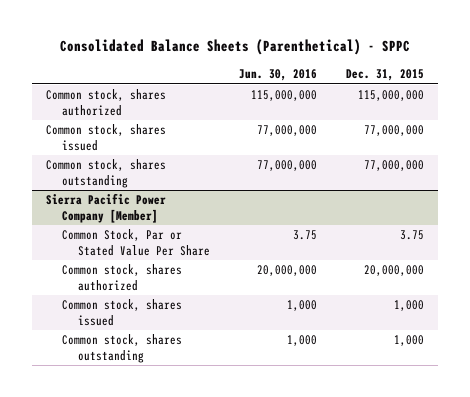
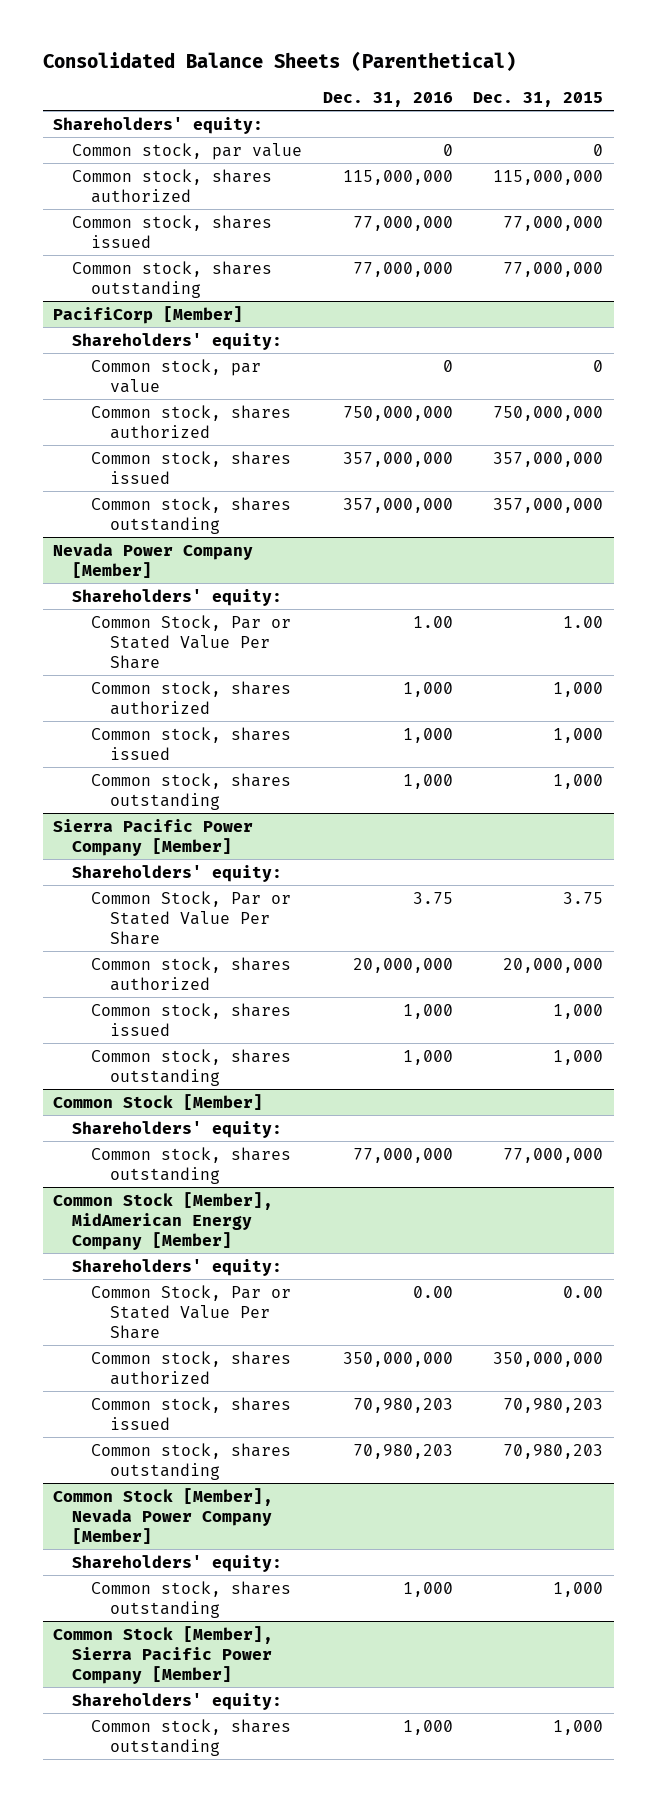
[60,39,411,56] Consolidated Balance Sheets (Parenthetical) - SPPC -> [42,50,516,71] Consolidated Balance Sheets (Parenthetical)
[238,69,317,82] Jun. 30, 2016 -> none
none -> [322,91,453,107] Dec. 31, 2016
none -> [53,116,264,134] Shareholders' equity:
none -> [72,142,303,160] Common stock, par value
none -> [53,305,244,324] PacifiCorp [Member]
none -> [72,332,283,350] Shareholders' equity:
none -> [91,358,262,393] Common stock, par value
none -> [91,404,292,439] Common stock, shares authorized
none -> [91,450,292,484] Common stock, shares issued
none -> [91,496,292,534] Common stock, shares outstanding
none -> [53,542,254,578] Nevada Power Company [Member]
none -> [72,588,283,606] Shareholders' equity:
none -> [91,614,292,669] Common Stock, Par or Stated Value Per Share
none -> [91,680,292,715] Common stock, shares authorized
none -> [91,726,292,760] Common stock, shares issued
none -> [91,772,292,810] Common stock, shares outstanding
none -> [72,864,283,882] Shareholders' equity:
none -> [53,1093,264,1110] Common Stock [Member]
none -> [72,1120,283,1138] Shareholders' equity:
none -> [91,1146,292,1184] Common stock, shares outstanding
none -> [53,1191,274,1250] Common Stock [Member], MidAmerican Energy Company [Member]
none -> [72,1258,283,1276] Shareholders' equity:
none -> [91,1284,292,1339] Common Stock, Par or Stated Value Per Share
none -> [91,1350,292,1385] Common stock, shares authorized
none -> [91,1396,292,1430] Common stock, shares issued
none -> [91,1442,292,1480] Common stock, shares outstanding
none -> [53,1487,274,1544] Common Stock [Member], Nevada Power Company [Member]
none -> [72,1554,283,1572] Shareholders' equity:
none -> [91,1580,292,1618] Common stock, shares outstanding
none -> [53,1625,274,1684] Common Stock [Member], Sierra Pacific Power Company [Member]
none -> [72,1692,283,1710] Shareholders' equity:
none -> [91,1718,292,1756] Common stock, shares outstanding

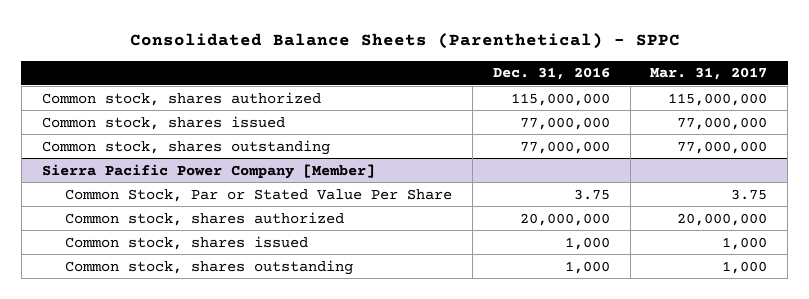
[42,50,516,71] Consolidated Balance Sheets (Parenthetical) -> [129,33,680,50] Consolidated Balance Sheets (Parenthetical) - SPPC
[473,91,604,107] Dec. 31, 2015 -> none
none -> [650,67,768,81] Mar. 31, 2017
[53,116,264,134] Shareholders' equity: -> none
[72,142,303,160] Common stock, par value -> none
[53,305,244,324] PacifiCorp [Member] -> none
[72,332,283,350] Shareholders' equity: -> none
[91,358,262,393] Common stock, par value -> none
[91,404,292,439] Common stock, shares authorized -> none
[91,450,292,484] Common stock, shares issued -> none
[91,496,292,534] Common stock, shares outstanding -> none
[53,542,254,578] Nevada Power Company [Member] -> none
[72,588,283,606] Shareholders' equity: -> none
[91,614,292,669] Common Stock, Par or Stated Value Per Share -> none
[91,680,292,715] Common stock, shares authorized -> none
[91,726,292,760] Common stock, shares issued -> none
[91,772,292,810] Common stock, shares outstanding -> none
[72,864,283,882] Shareholders' equity: -> none
[53,1093,264,1110] Common Stock [Member] -> none
[72,1120,283,1138] Shareholders' equity: -> none
[91,1146,292,1184] Common stock, shares outstanding -> none
[53,1191,274,1250] Common Stock [Member], MidAmerican Energy Company [Member] -> none
[72,1258,283,1276] Shareholders' equity: -> none
[91,1284,292,1339] Common Stock, Par or Stated Value Per Share -> none
[91,1350,292,1385] Common stock, shares authorized -> none
[91,1396,292,1430] Common stock, shares issued -> none
[91,1442,292,1480] Common stock, shares outstanding -> none
[53,1487,274,1544] Common Stock [Member], Nevada Power Company [Member] -> none
[72,1554,283,1572] Shareholders' equity: -> none
[91,1580,292,1618] Common stock, shares outstanding -> none
[53,1625,274,1684] Common Stock [Member], Sierra Pacific Power Company [Member] -> none
[72,1692,283,1710] Shareholders' equity: -> none
[91,1718,292,1756] Common stock, shares outstanding -> none

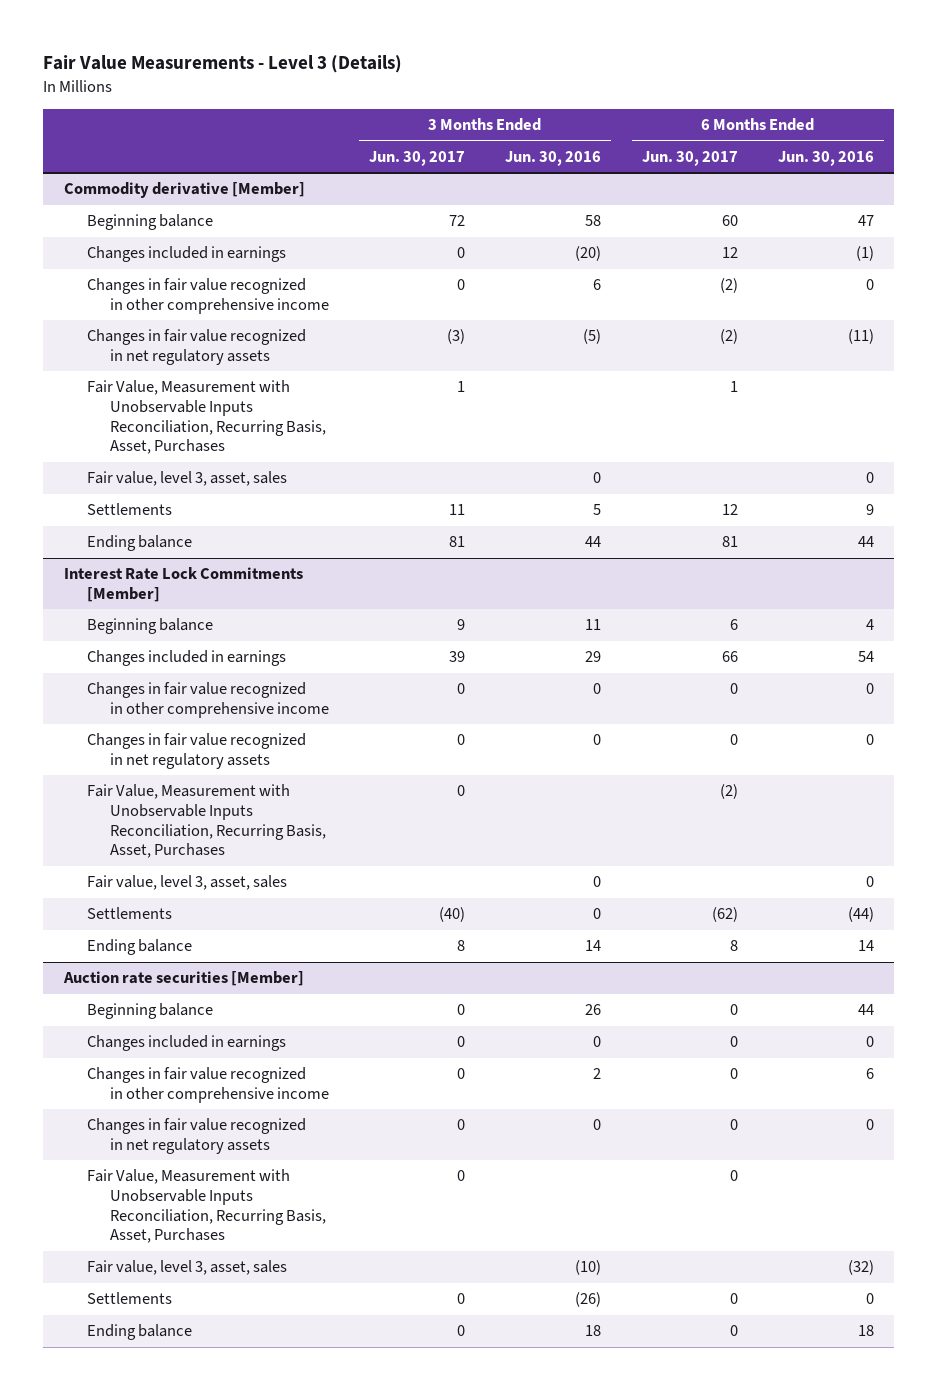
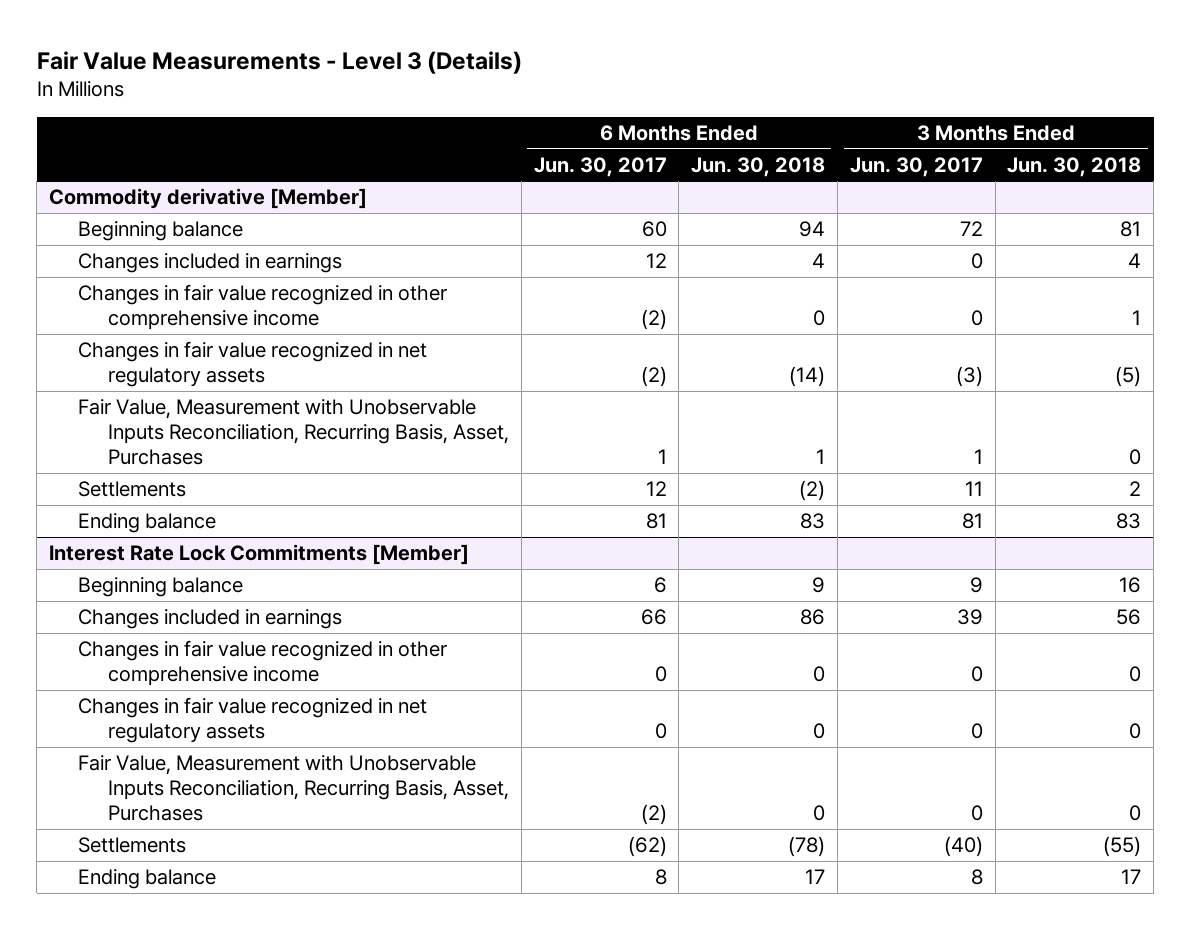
[505,150,602,166] Jun. 30, 2016 -> none
[777,150,874,166] Jun. 30, 2016 -> none
none -> [691,156,826,177] Jun. 30, 2018
none -> [1007,156,1142,177] Jun. 30, 2018
[86,471,287,487] Fair value, level 3, asset, sales -> none
[86,875,287,891] Fair value, level 3, asset, sales -> none
[62,971,304,987] Auction rate securities [Member] -> none
[86,1003,213,1020] Beginning balance -> none
[86,1035,286,1052] Changes included in earnings -> none
[86,1067,329,1104] Changes in fair value recognized in other comprehensive income -> none
[86,1118,306,1155] Changes in fair value recognized in net regulatory assets -> none
[86,1169,326,1244] Fair Value, Measurement with Unobservable Inputs Reconciliation, Recurring Basis, Asset, Purchases -> none
[86,1260,287,1276] Fair value, level 3, asset, sales -> none
[86,1292,172,1305] Settlements -> none
[86,1324,192,1341] Ending balance -> none

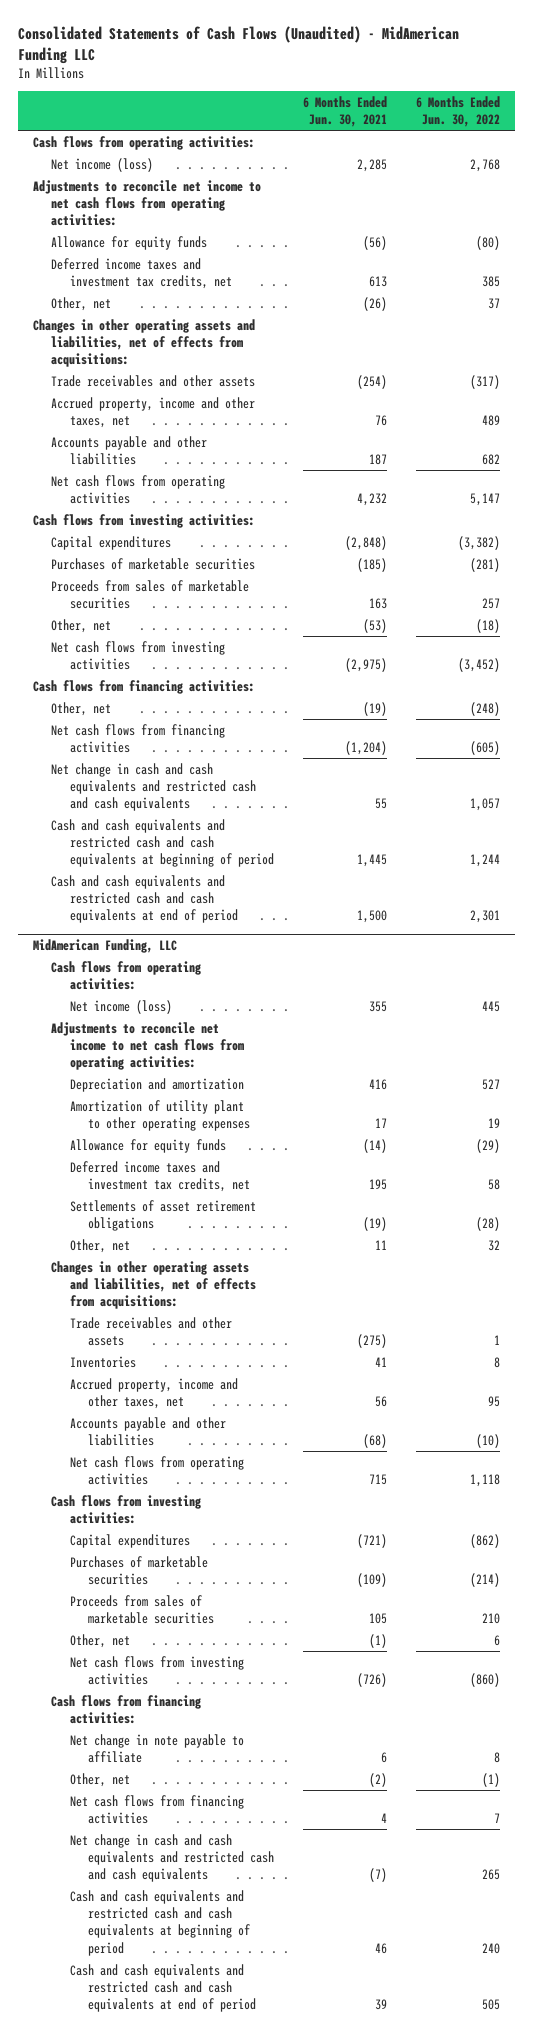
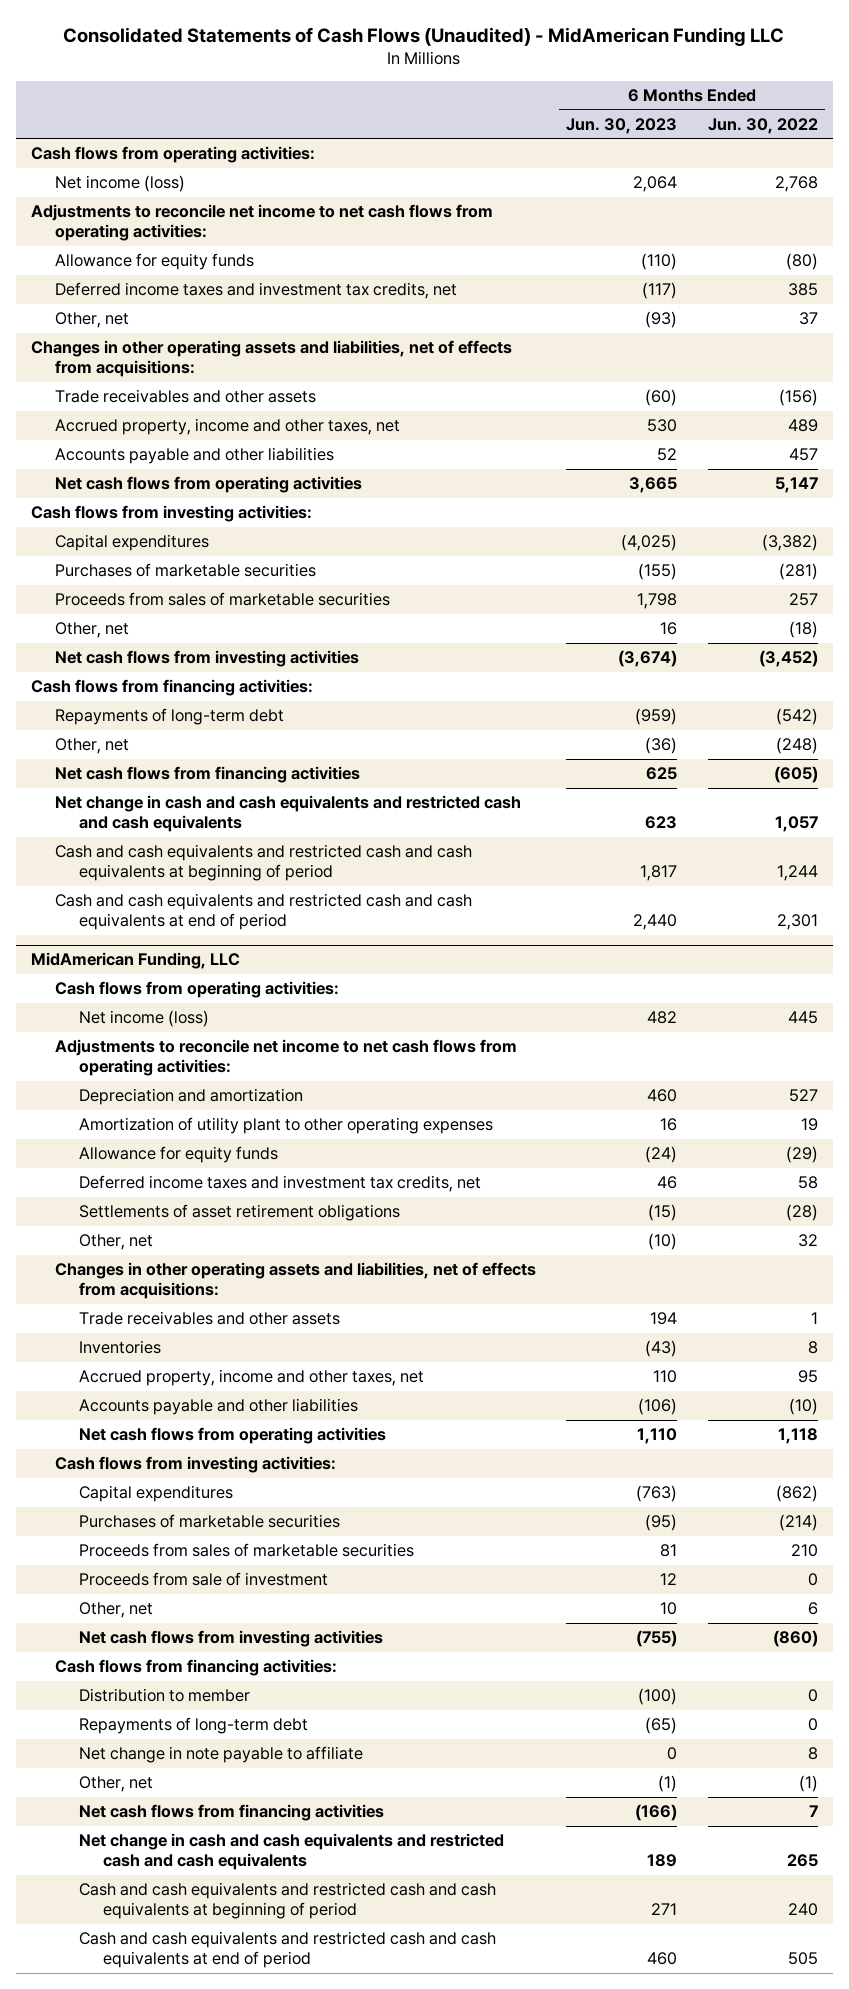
[303,95,388,128] 6 Months Ended Jun. 30, 2021 -> none
none -> [566,118,678,135] Jun. 30, 2023
[470,374,501,389] (317) -> [778,389,818,407] (156)
[482,453,501,465] 682 -> [788,448,818,462] 457
none -> [55,708,285,726] Repayments of long-term debt
none -> [79,1572,329,1587] Proceeds from sale of investment
none -> [79,1688,251,1703] Distribution to member
none -> [79,1717,309,1735] Repayments of long-term debt

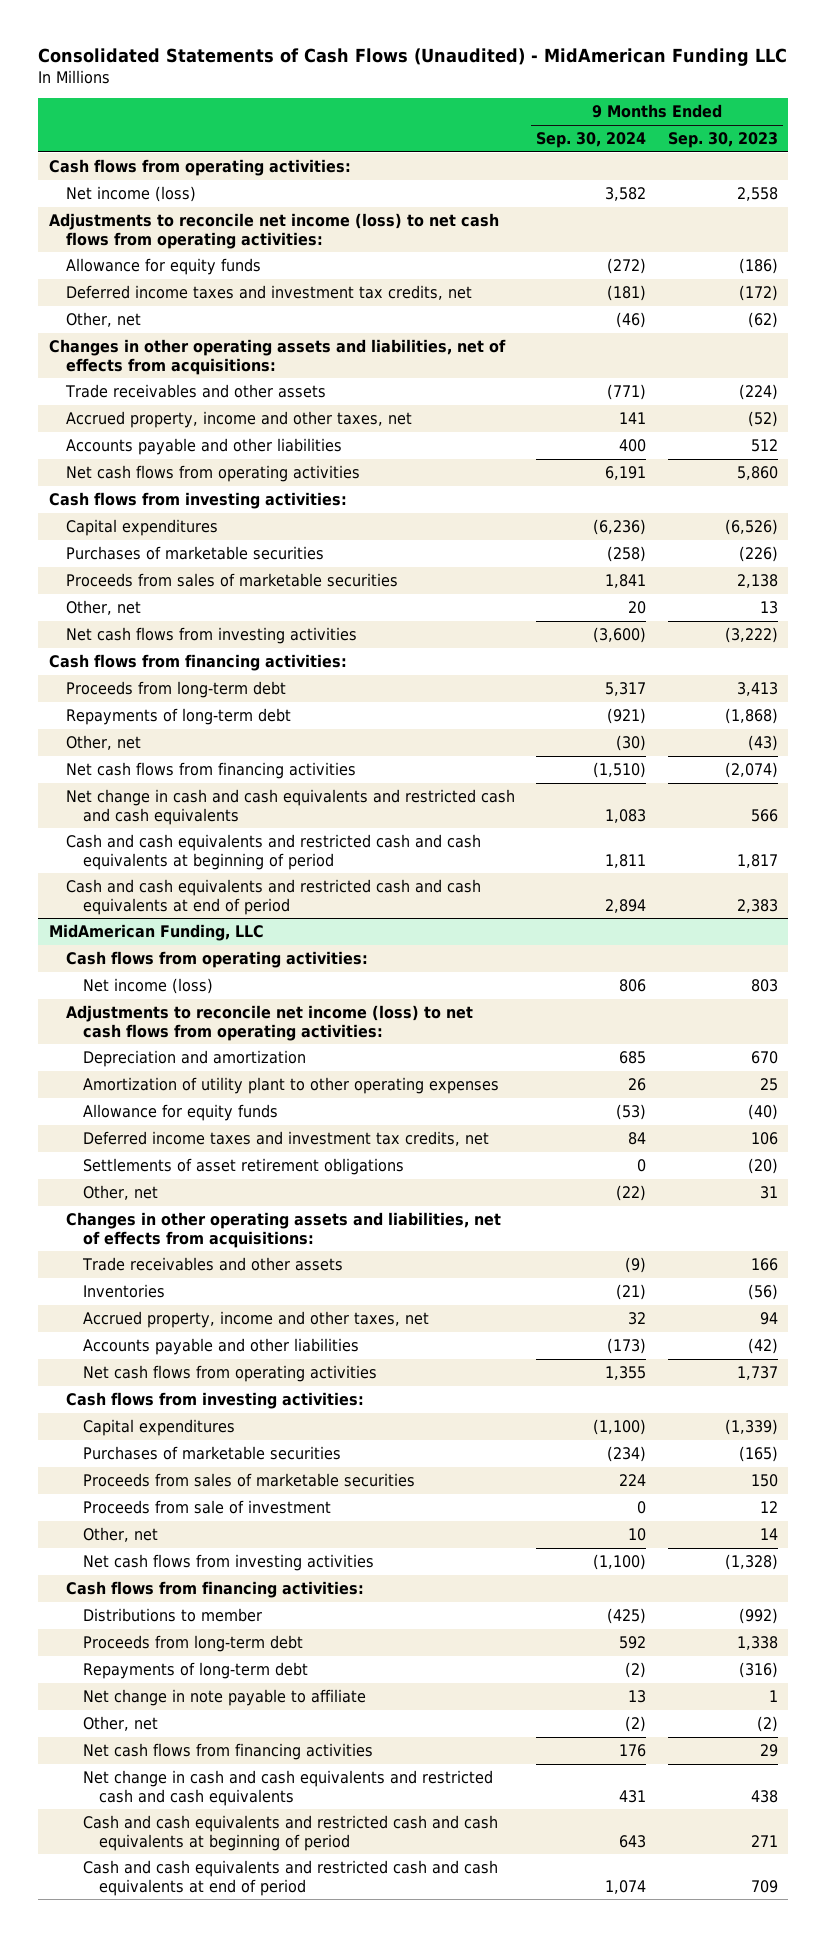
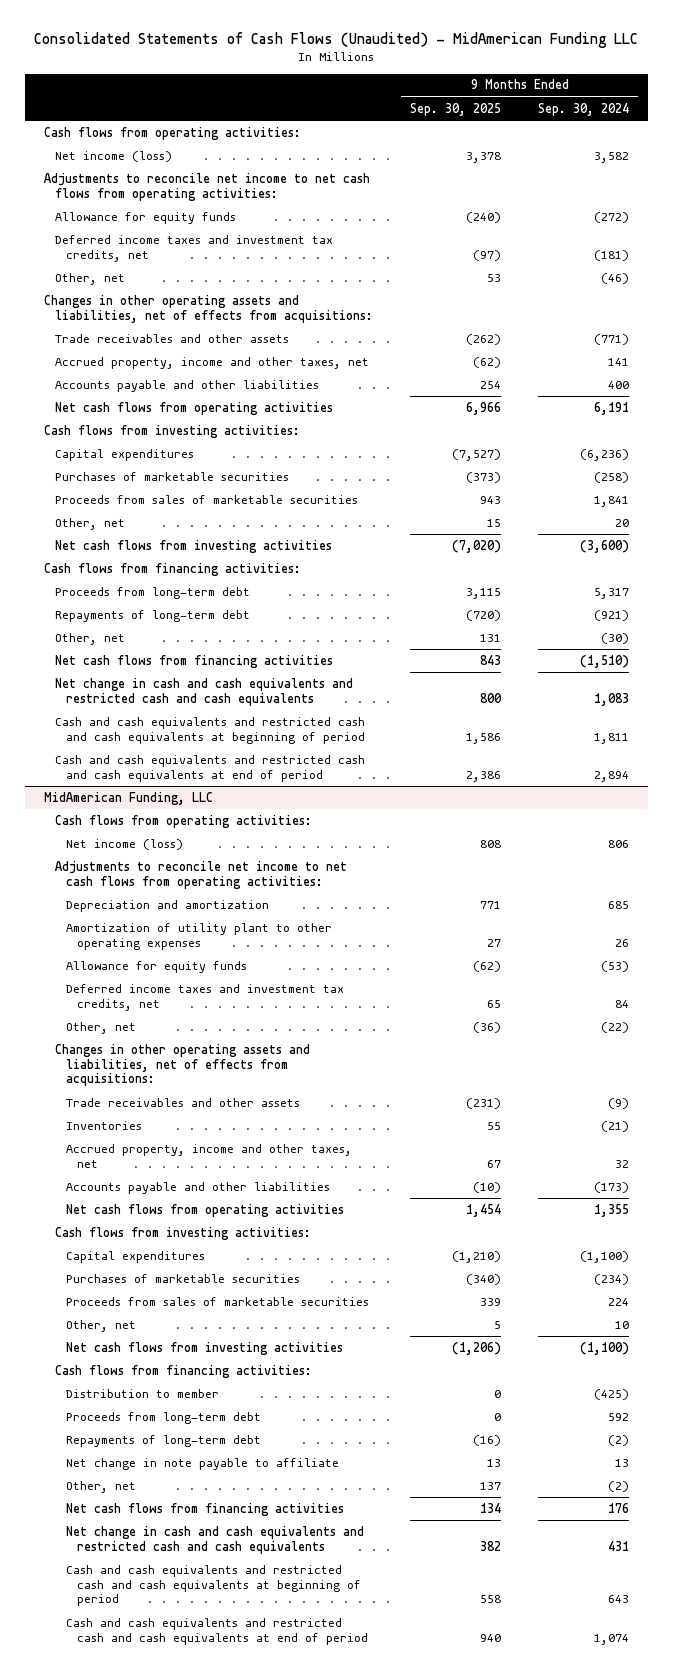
[667,132,778,149] Sep. 30, 2023 -> none
none -> [409,102,501,116] Sep. 30, 2025
[49,213,500,249] Adjustments to reconcile net income (loss) to net cash flows from operating activities: -> [43,172,370,201] Adjustments to reconcile net income to net cash flows from operating activities:
[65,1005,473,1041] Adjustments to reconcile net income (loss) to net cash flows from operating activities: -> [54,860,347,889] Adjustments to reconcile net income to net cash flows from operating activities:
[82,1158,404,1176] Settlements of asset retirement obligations -> none
[82,1500,331,1515] Proceeds from sale of investment -> none
[82,1608,262,1623] Distributions to member -> [66,1388,220,1398] Distribution to member

